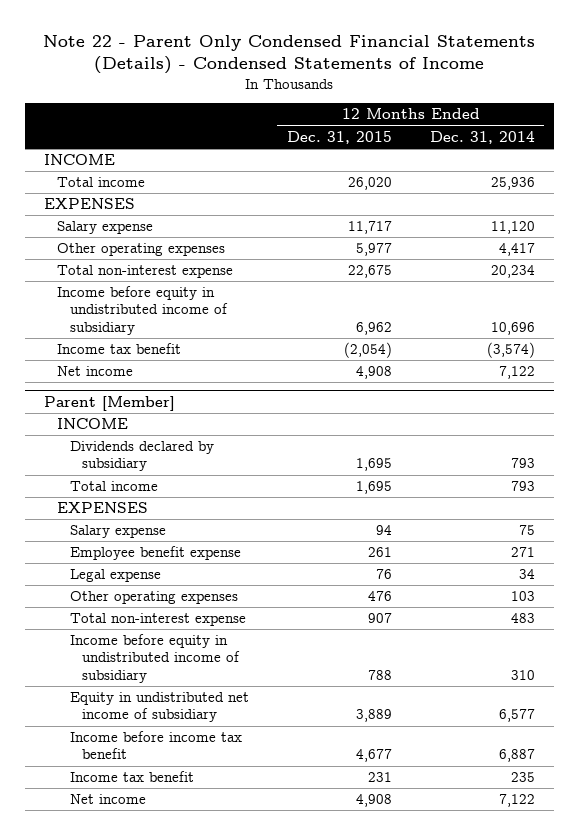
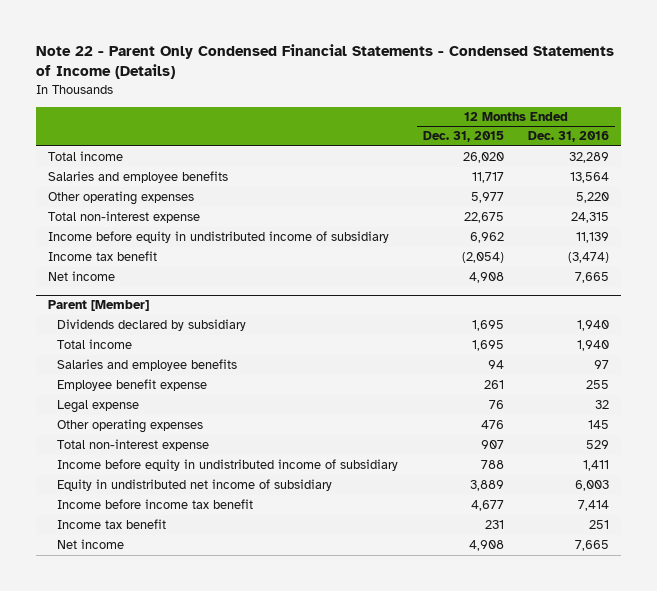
[43,35,536,75] Note 22 - Parent Only Condensed Financial Statements (Details) - Condensed Statements of Income -> [35,43,614,80] Note 22 - Parent Only Condensed Financial Statements - Condensed Statements of Income (Details)
[429,130,535,144] Dec. 31, 2014 -> none
none -> [528,131,610,143] Dec. 31, 2016
[43,154,115,166] INCOME -> none
[43,198,135,210] EXPENSES -> none
[56,221,153,235] Salary expense -> [47,171,228,184] Salaries and employee benefits
[56,418,128,430] INCOME -> none
[56,502,148,514] EXPENSES -> none
[69,525,166,539] Salary expense -> [57,359,238,372] Salaries and employee benefits

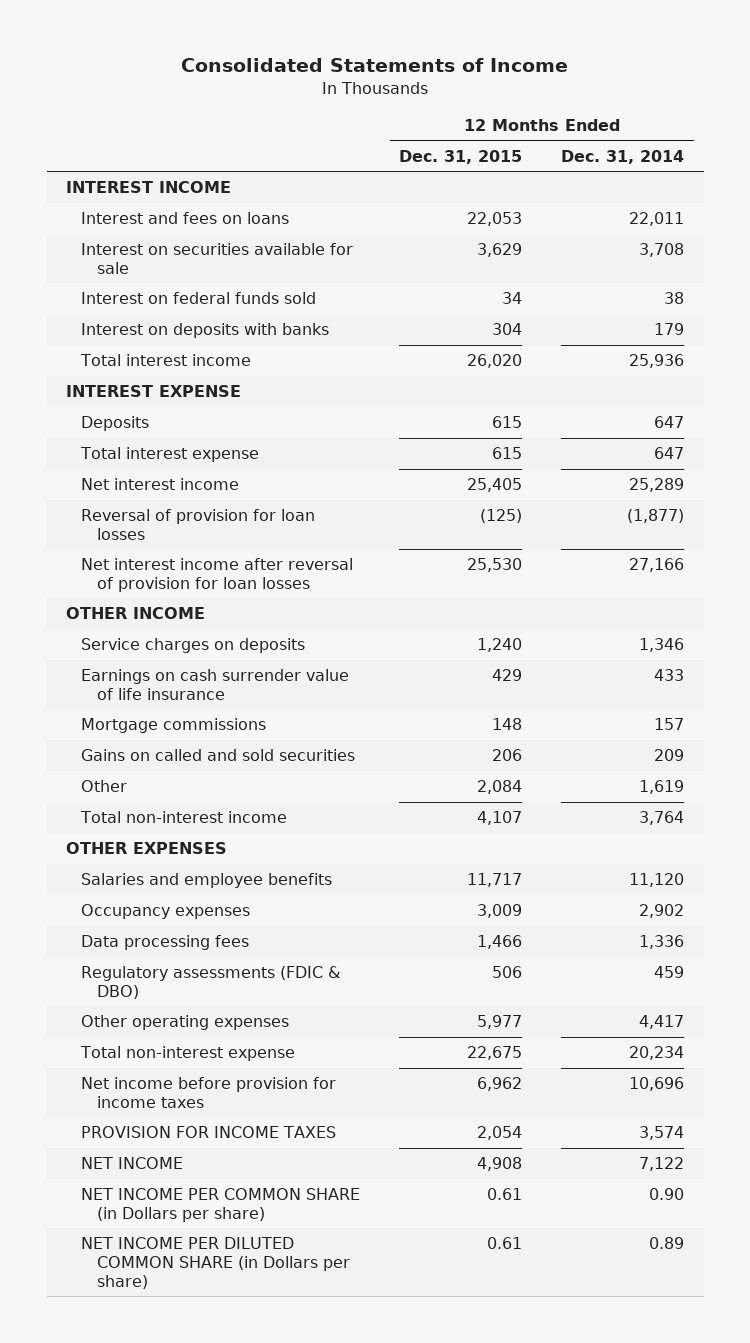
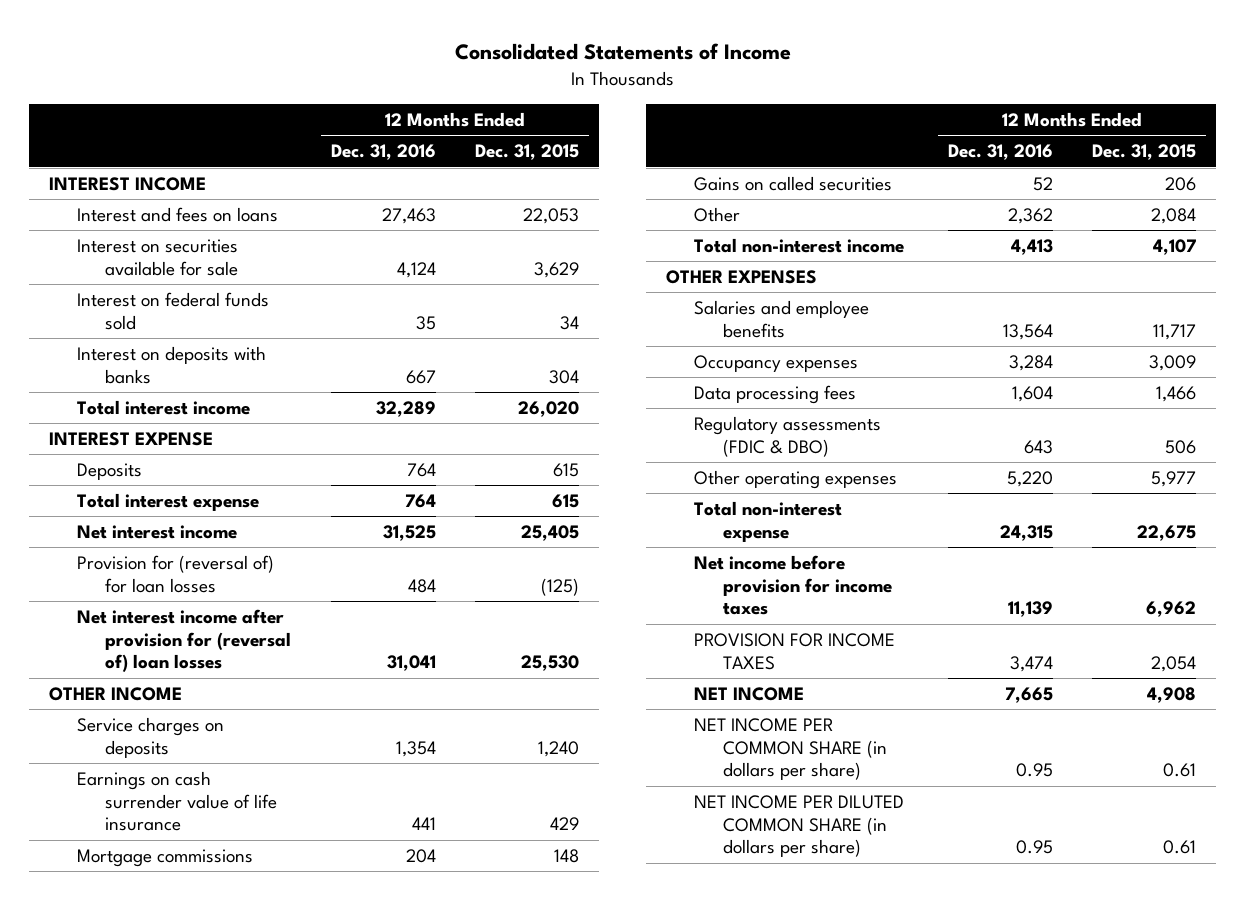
[561,149,685,164] Dec. 31, 2014 -> none
none -> [330,144,436,161] Dec. 31, 2016
[81,509,316,541] Reversal of provision for loan losses -> [76,555,274,593] Provision for (reversal of) for loan losses
[81,558,354,593] Net interest income after reversal of provision for loan losses -> [76,609,292,673] Net interest income after provision for (reversal of) loan losses
[81,749,356,762] Gains on called and sold securities -> [694,176,893,192] Gains on called securities
[81,1188,361,1223] NET INCOME PER COMMON SHARE (in Dollars per share) -> [694,718,887,781] NET INCOME PER COMMON SHARE (in dollars per share)
[81,1237,350,1289] NET INCOME PER DILUTED COMMON SHARE (in Dollars per share) -> [694,795,905,858] NET INCOME PER DILUTED COMMON SHARE (in dollars per share)

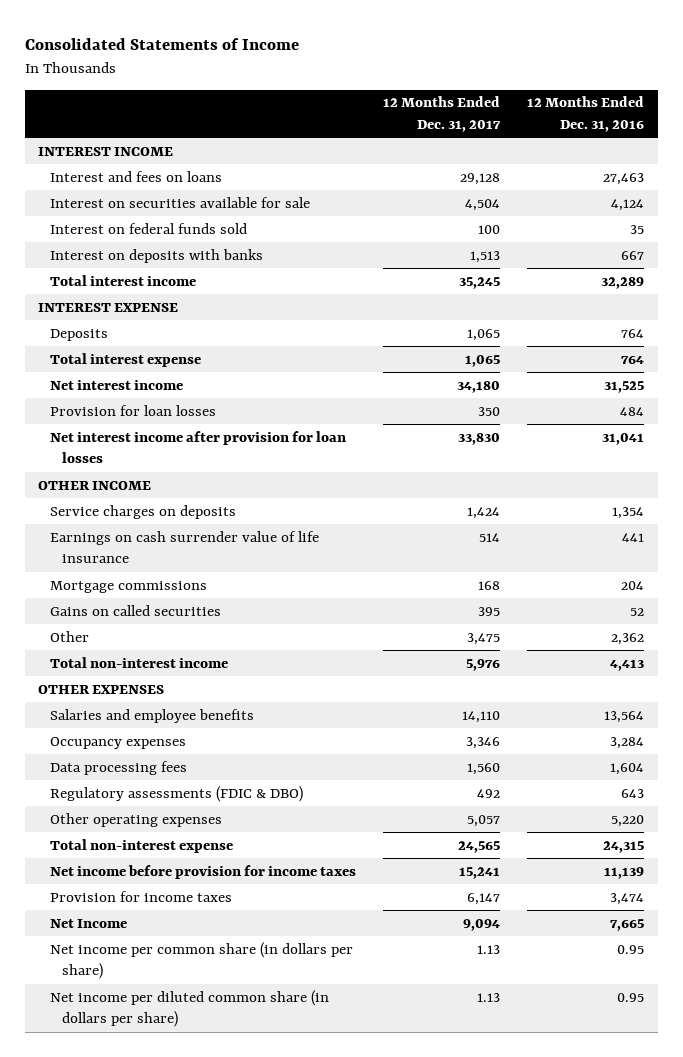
[474,144,579,161] Dec. 31, 2015 -> none
none -> [383,96,502,132] 12 Months Ended Dec. 31, 2017
[76,555,274,593] Provision for (reversal of) for loan losses -> [50,404,217,416] Provision for loan losses
[76,609,292,673] Net interest income after provision for (reversal of) loan losses -> [50,430,347,464] Net interest income after provision for loan losses
[694,633,896,670] PROVISION FOR INCOME TAXES -> [50,890,233,902] Provision for income taxes
[694,687,805,702] NET INCOME -> [50,918,128,928] Net Income
[694,718,887,781] NET INCOME PER COMMON SHARE (in dollars per share) -> [50,941,354,980] Net income per common share (in dollars per share)
[694,795,905,858] NET INCOME PER DILUTED COMMON SHARE (in dollars per share) -> [50,989,330,1028] Net income per diluted common share (in dollars per share)

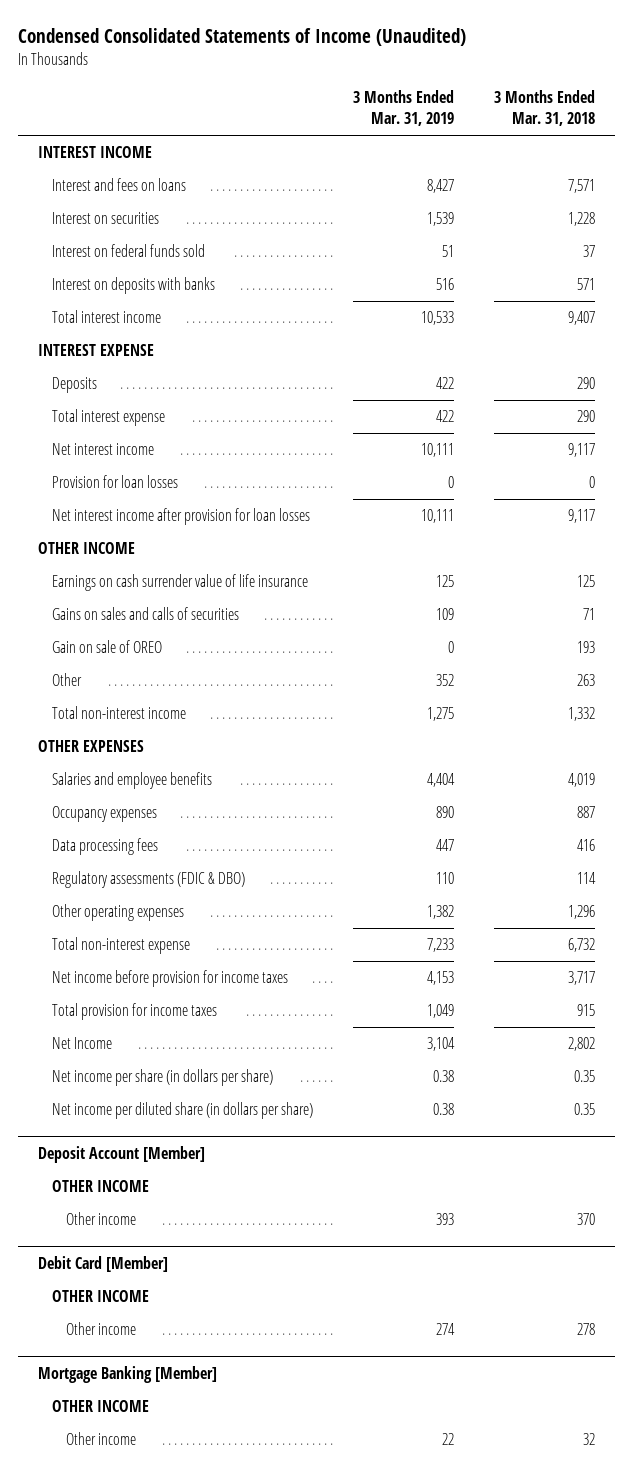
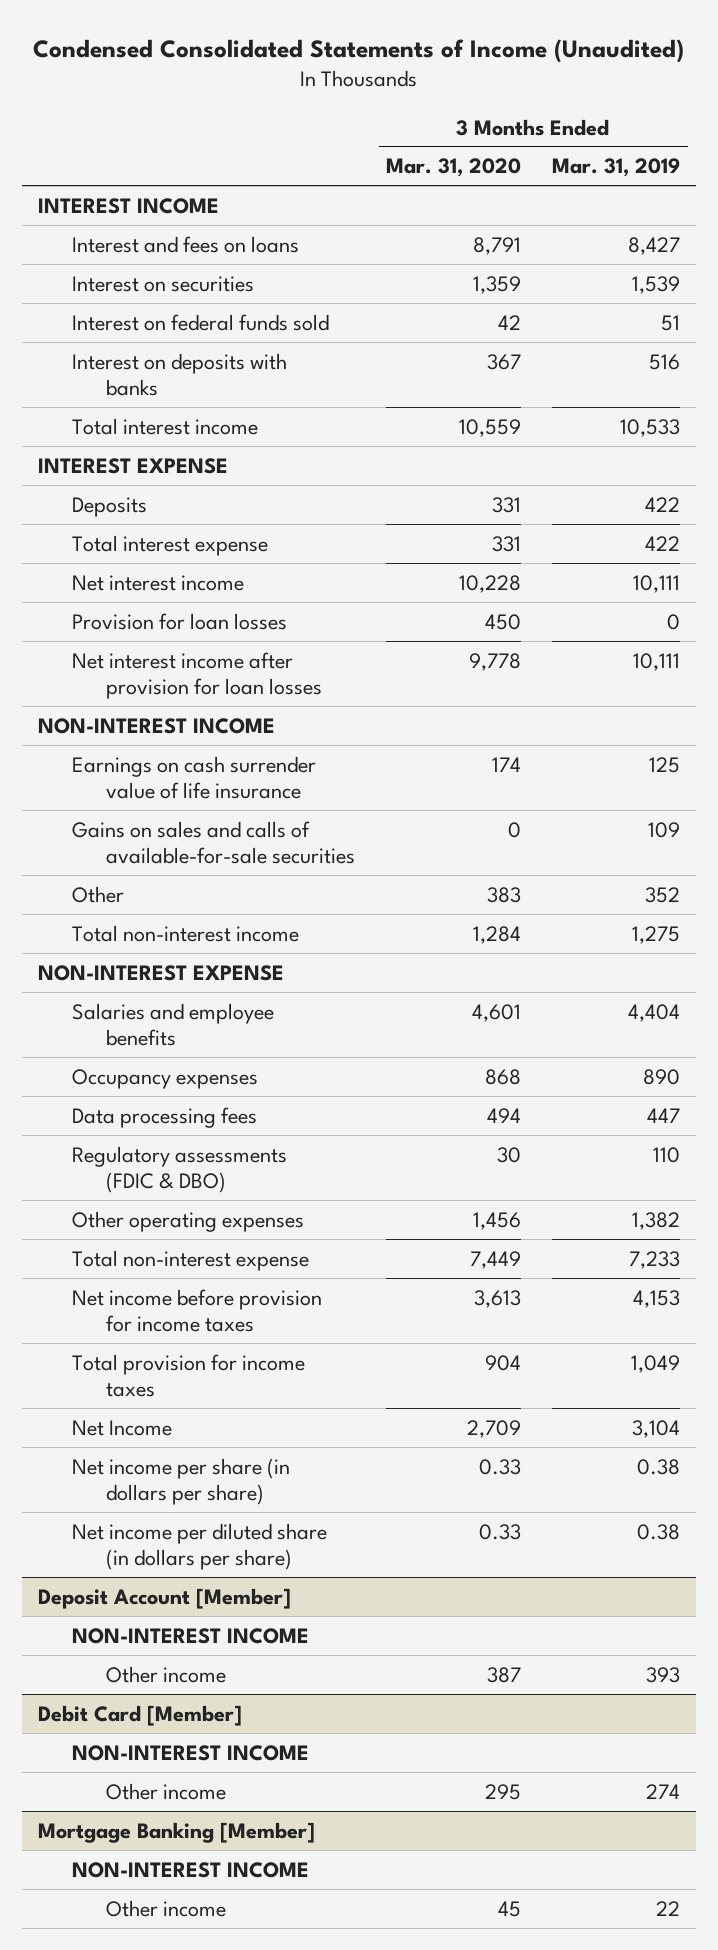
[493,90,595,127] 3 Months Ended Mar. 31, 2018 -> none
none -> [386,158,522,178] Mar. 31, 2020
[37,542,135,555] OTHER INCOME -> [38,717,276,734] NON-INTEREST INCOME
[52,640,163,654] Gain on sale of OREO -> none
[52,607,240,621] Gains on sales and calls of securities -> [72,820,356,864] Gains on sales and calls of available-for-sale securities
[37,740,144,753] OTHER EXPENSES -> [38,964,285,981] NON-INTEREST EXPENSE
[52,1180,150,1193] OTHER INCOME -> [72,1627,310,1644] NON-INTEREST INCOME
[52,1290,150,1303] OTHER INCOME -> [72,1744,310,1761] NON-INTEREST INCOME
[52,1400,150,1413] OTHER INCOME -> [72,1861,310,1878] NON-INTEREST INCOME

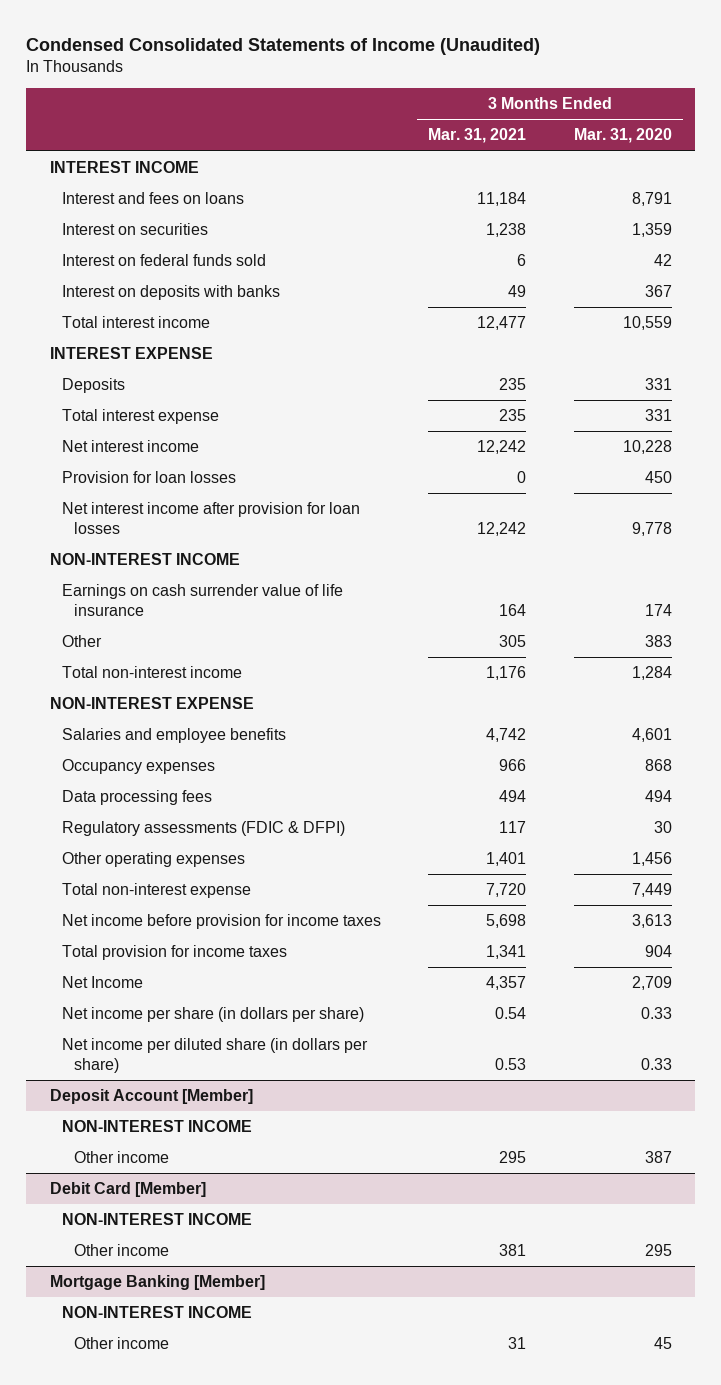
[552,158,681,178] Mar. 31, 2019 -> none
none -> [428,128,527,144] Mar. 31, 2021
[72,820,356,864] Gains on sales and calls of available-for-sale securities -> none
[72,1145,288,1193] Regulatory assessments (FDIC & DBO) -> [62,821,346,837] Regulatory assessments (FDIC & DFPI)

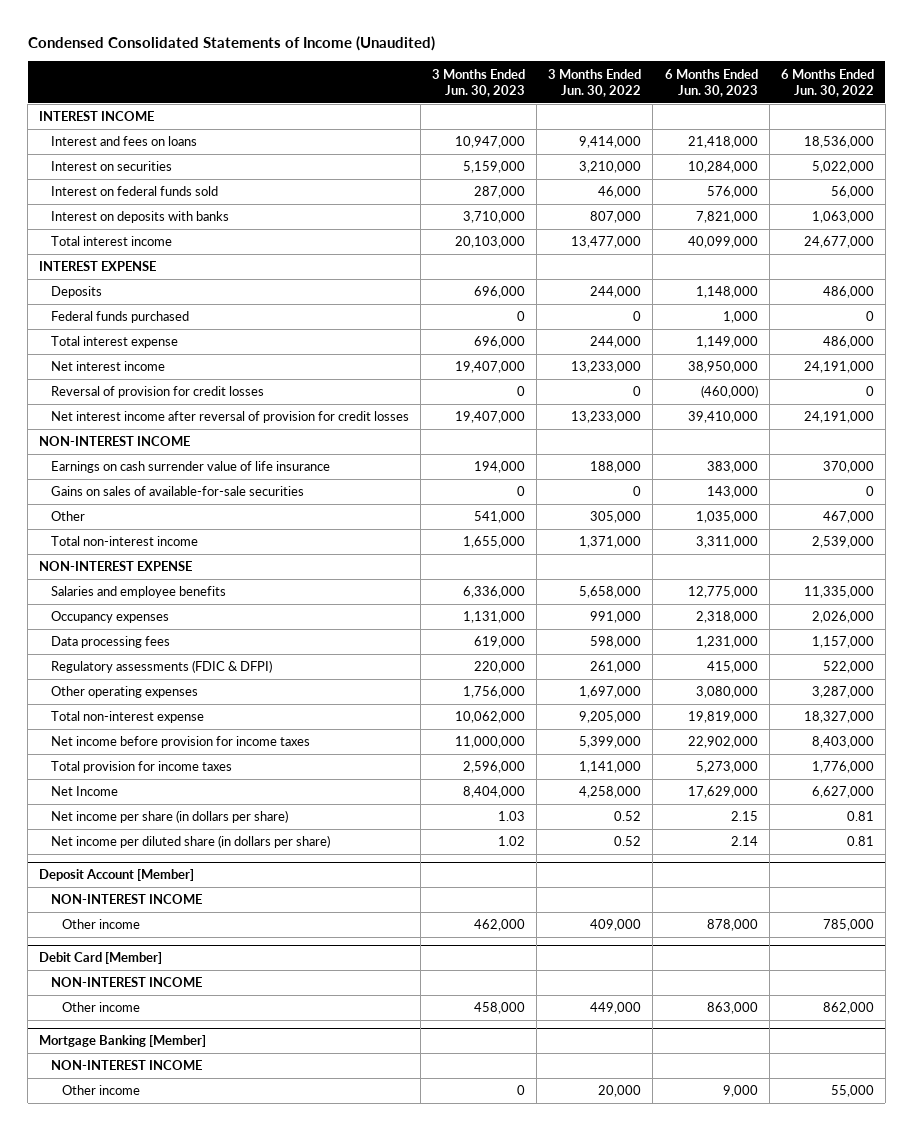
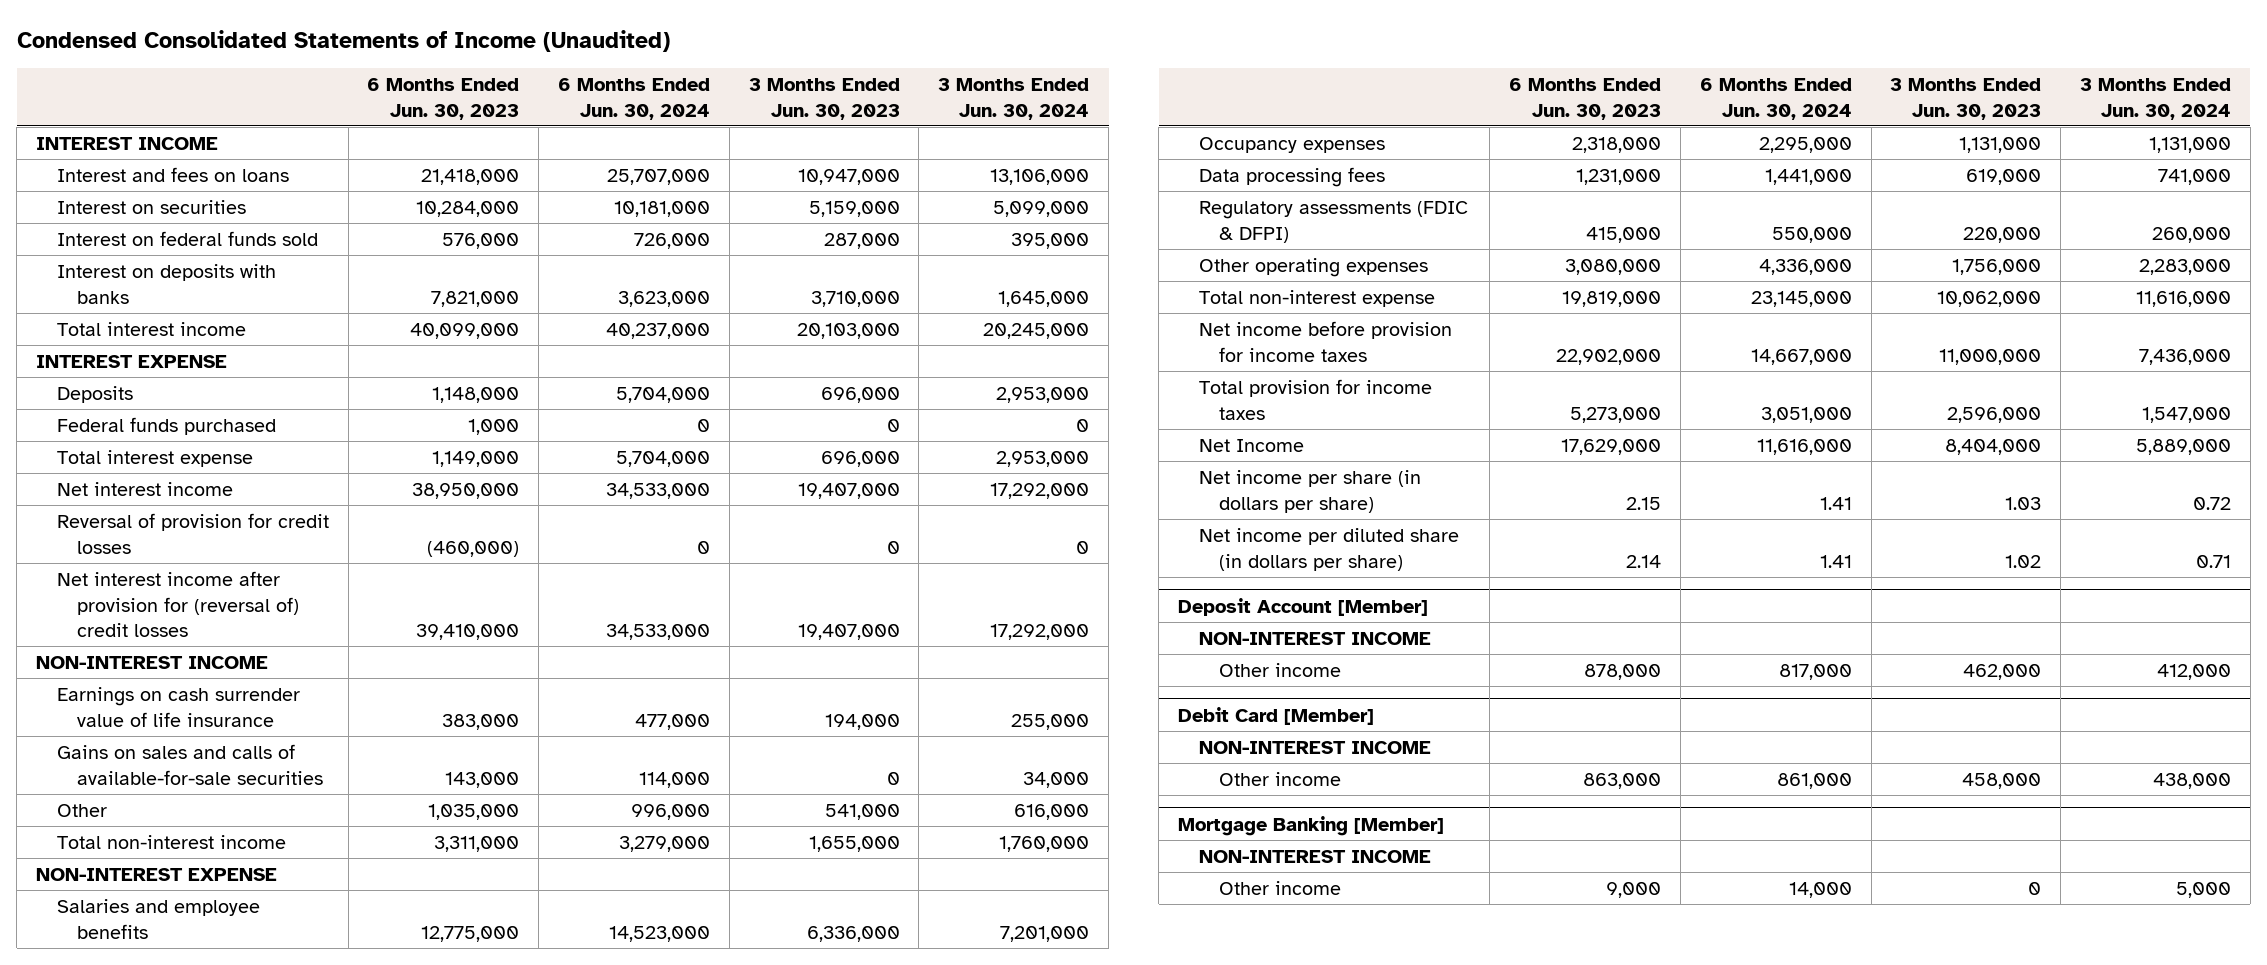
[548,68,642,97] 3 Months Ended Jun. 30, 2022 -> none
[780,68,874,97] 6 Months Ended Jun. 30, 2022 -> none
none -> [558,78,711,120] 6 Months Ended Jun. 30, 2024
none -> [938,78,1090,120] 3 Months Ended Jun. 30, 2024
[50,411,409,424] Net interest income after reversal of provision for credit losses -> [56,570,300,638] Net interest income after provision for (reversal of) credit losses
[50,486,304,497] Gains on sales of available-for-sale securities -> [56,743,324,785] Gains on sales and calls of available-for-sale securities

